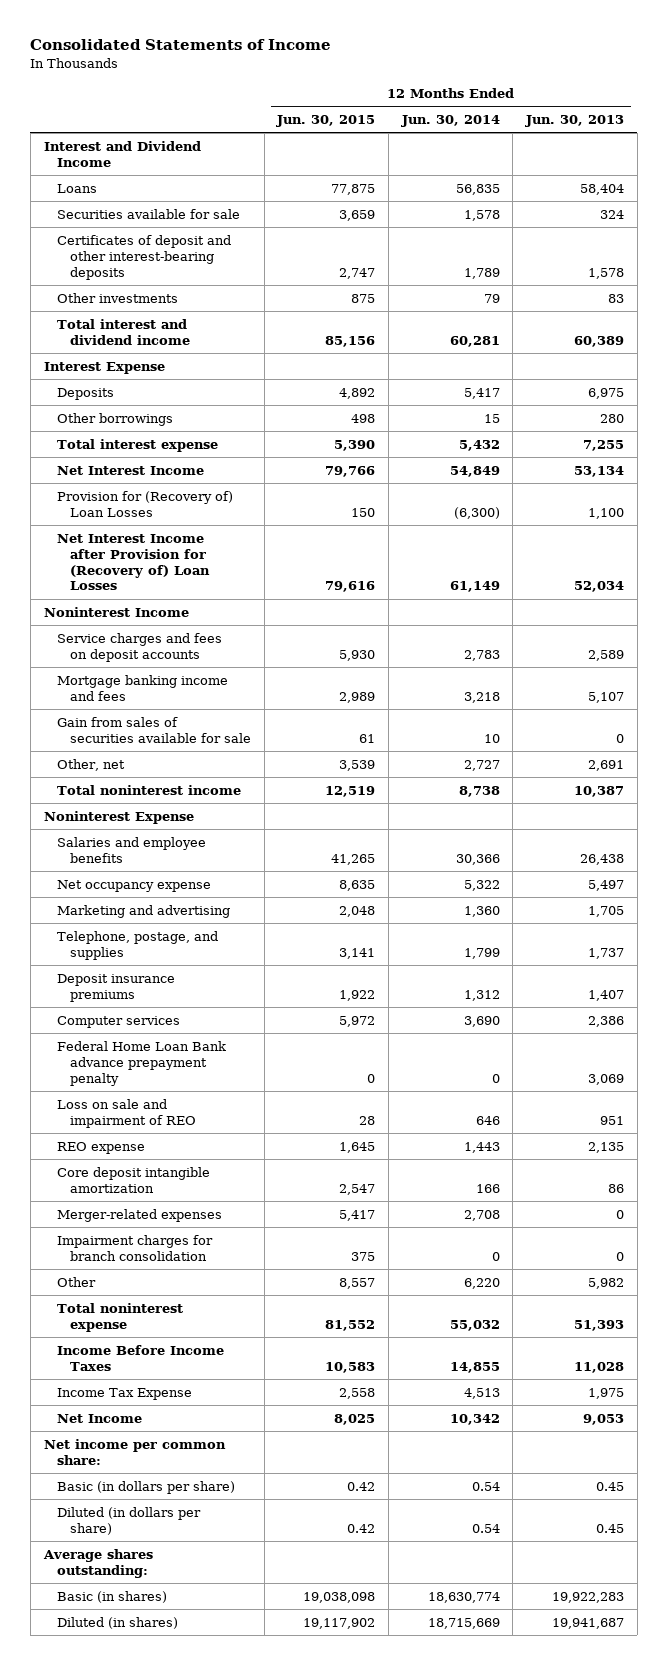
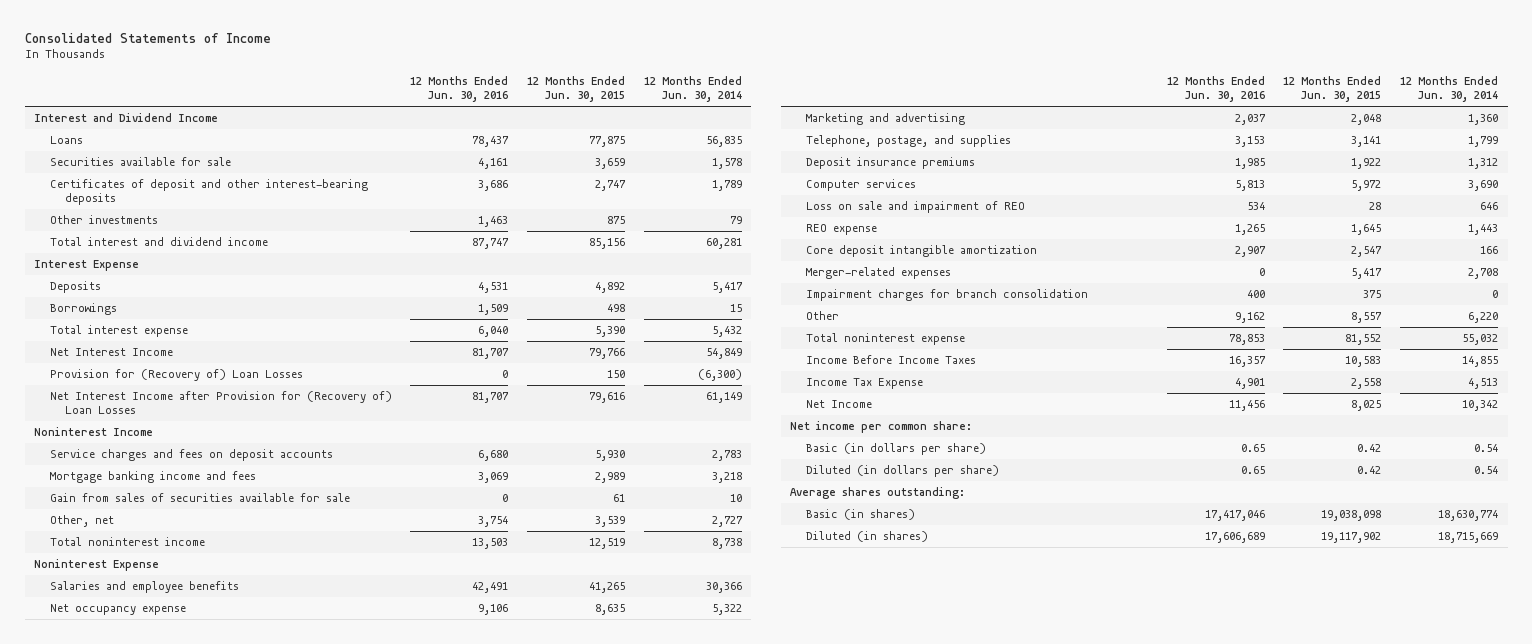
[524,114,624,127] Jun. 30, 2013 -> none
none -> [410,76,509,103] 12 Months Ended Jun. 30, 2016
[56,412,173,426] Other borrowings -> [49,302,117,315] Borrowings
[56,1040,226,1086] Federal Home Loan Bank advance prepayment penalty -> none

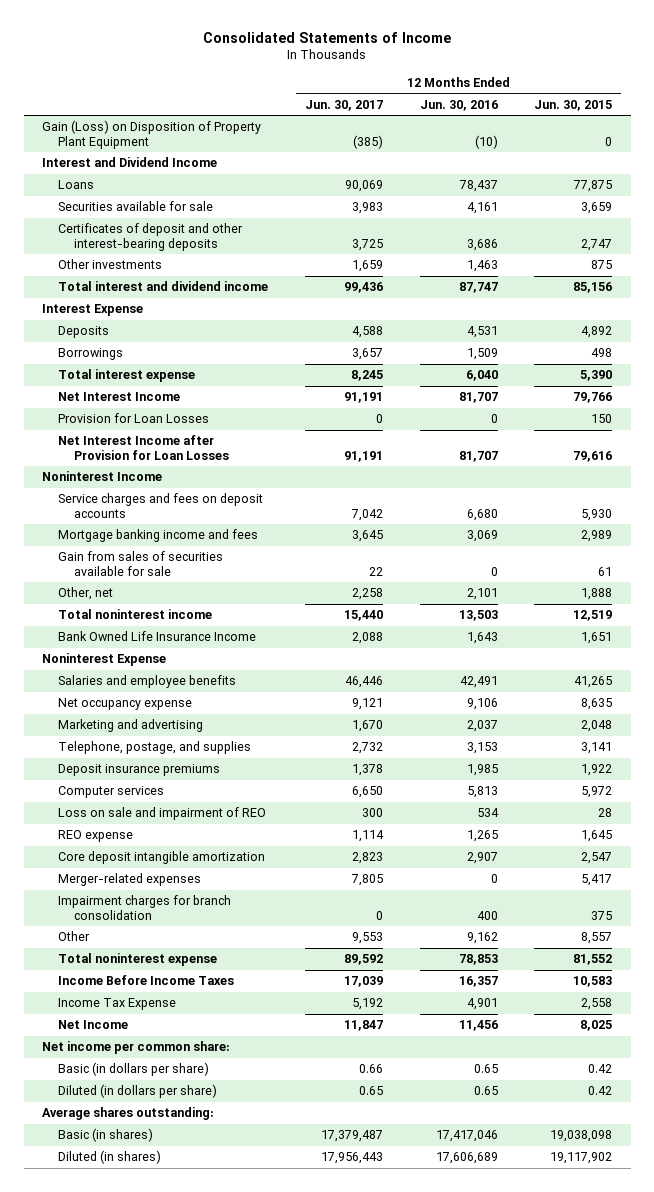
[644,76,743,103] 12 Months Ended Jun. 30, 2014 -> none
none -> [304,99,383,111] Jun. 30, 2017
none -> [42,120,262,149] Gain (Loss) on Disposition of Property Plant Equipment
[49,368,303,381] Provision for (Recovery of) Loan Losses -> [58,413,210,424] Provision for Loan Losses
[49,390,392,415] Net Interest Income after Provision for (Recovery of) Loan Losses -> [58,435,230,460] Net Interest Income after Provision for Loan Losses
[478,515,509,527] 3,754 -> [466,588,498,601] 2,101
[595,515,626,527] 3,539 -> [581,588,613,601] 1,888
none -> [58,631,257,642] Bank Owned Life Insurance Income

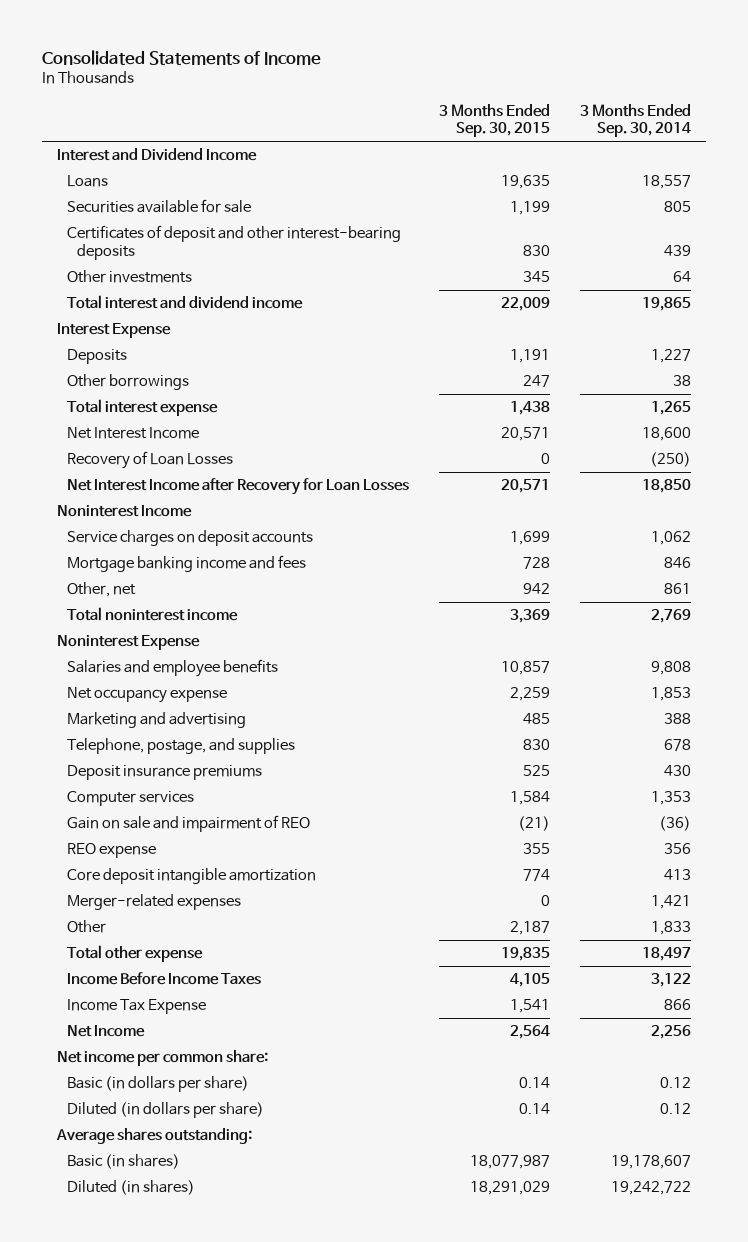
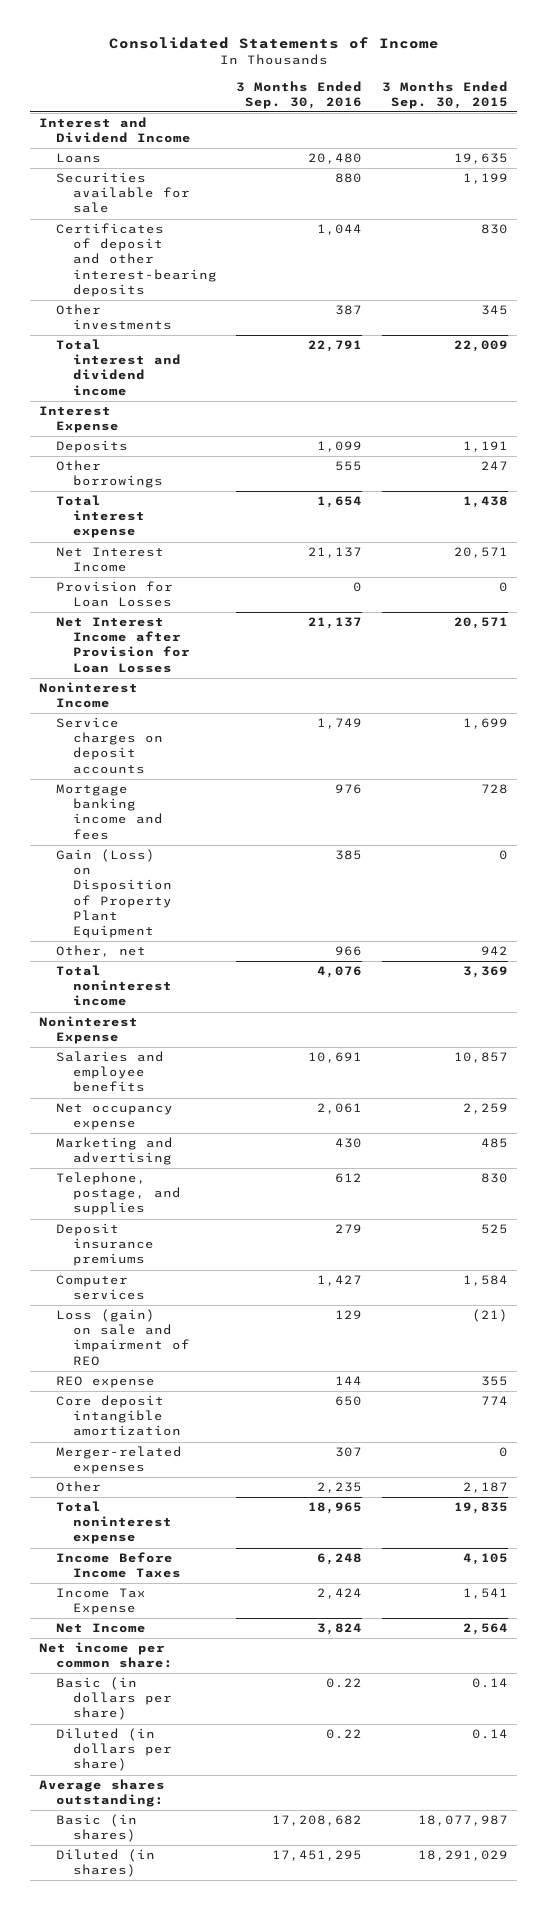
[580,103,692,138] 3 Months Ended Sep. 30, 2014 -> none
none -> [236,80,363,109] 3 Months Ended Sep. 30, 2016
[66,451,233,470] Recovery of Loan Losses -> [56,581,174,608] Provision for Loan Losses
[66,478,409,496] Net Interest Income after Recovery for Loan Losses -> [56,617,191,673] Net Interest Income after Provision for Loan Losses
none -> [56,849,173,938] Gain (Loss) on Disposition of Property Plant Equipment
[66,815,310,833] Gain on sale and impairment of REO -> [56,1309,191,1366] Loss (gain) on sale and impairment of REO
[66,945,203,963] Total other expense -> [56,1501,173,1545] Total noninterest expense

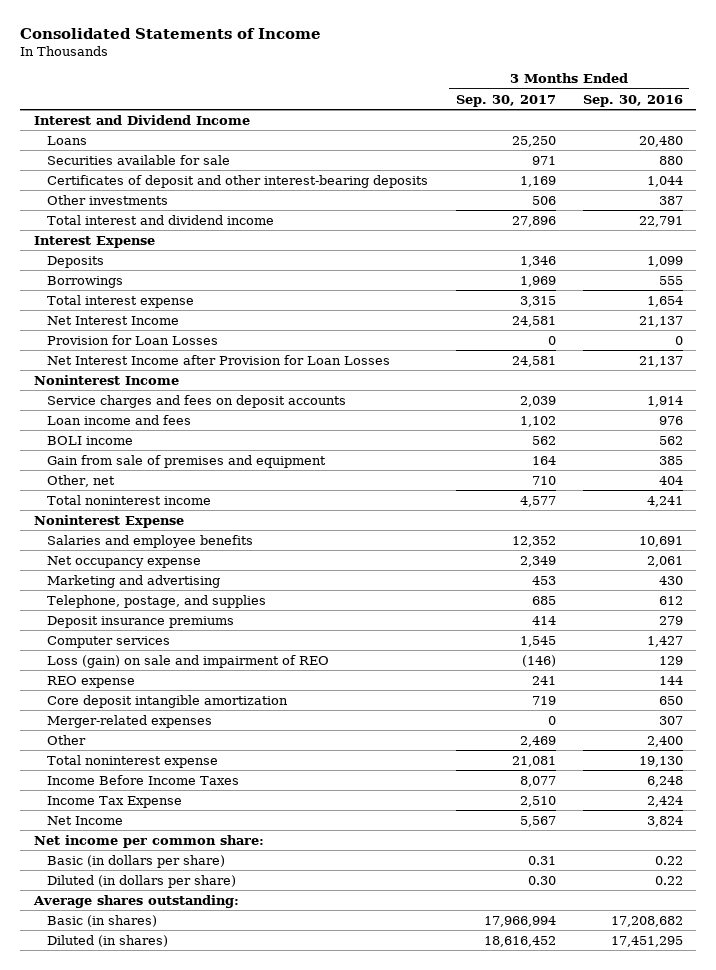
[381,80,508,109] 3 Months Ended Sep. 30, 2015 -> none
none -> [455,94,556,107] Sep. 30, 2017
[56,460,164,489] Other borrowings -> [47,275,124,288] Borrowings
[56,717,164,774] Service charges on deposit accounts -> [47,394,347,408] Service charges and fees on deposit accounts
[317,718,363,730] 1,749 -> [646,395,683,407] 1,914
[56,784,164,840] Mortgage banking income and fees -> [47,414,192,425] Loan income and fees
none -> [47,435,134,445] BOLI income
[56,849,173,938] Gain (Loss) on Disposition of Property Plant Equipment -> [47,454,327,468] Gain from sale of premises and equipment
[335,946,363,957] 966 -> [658,475,683,485] 404
[317,966,363,979] 4,076 -> [646,495,683,507] 4,241
[317,1482,363,1494] 2,235 -> [646,735,683,747] 2,400
[308,1502,363,1515] 18,965 -> [638,755,683,767] 19,130

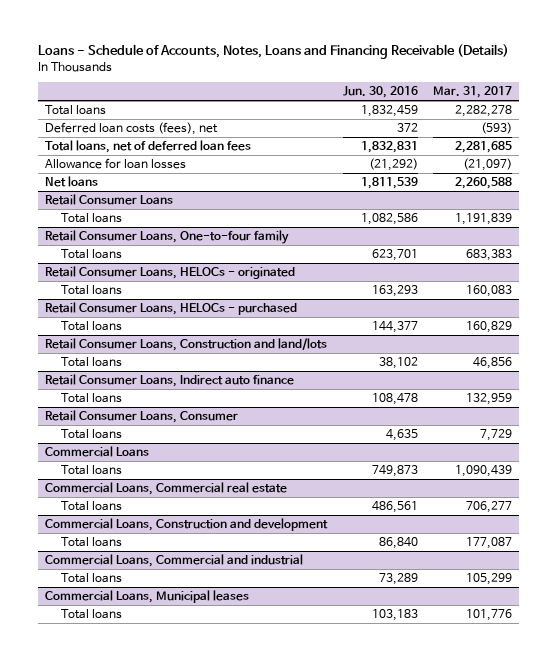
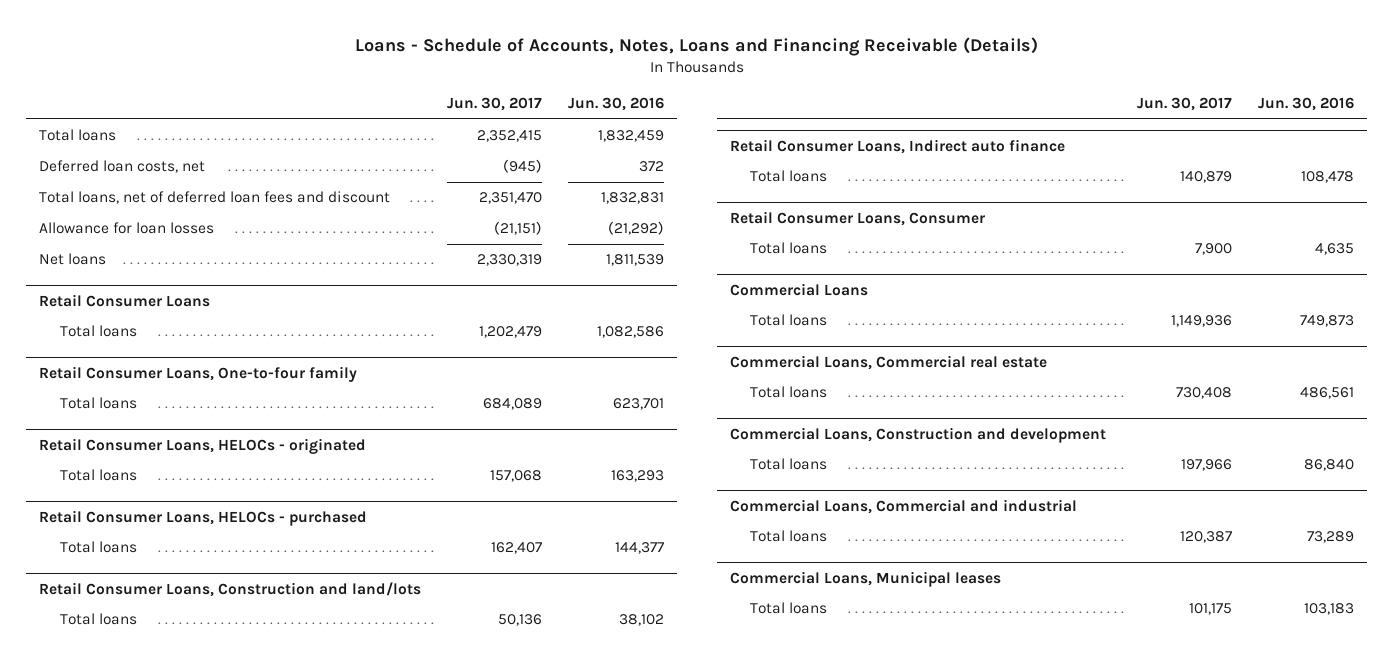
[432,86,512,99] Mar. 31, 2017 -> none
none -> [447,97,543,112] Jun. 30, 2017
[45,122,219,136] Deferred loan costs (fees), net -> [39,160,206,174] Deferred loan costs, net
[45,140,252,154] Total loans, net of deferred loan fees -> [39,191,391,205] Total loans, net of deferred loan fees and discount

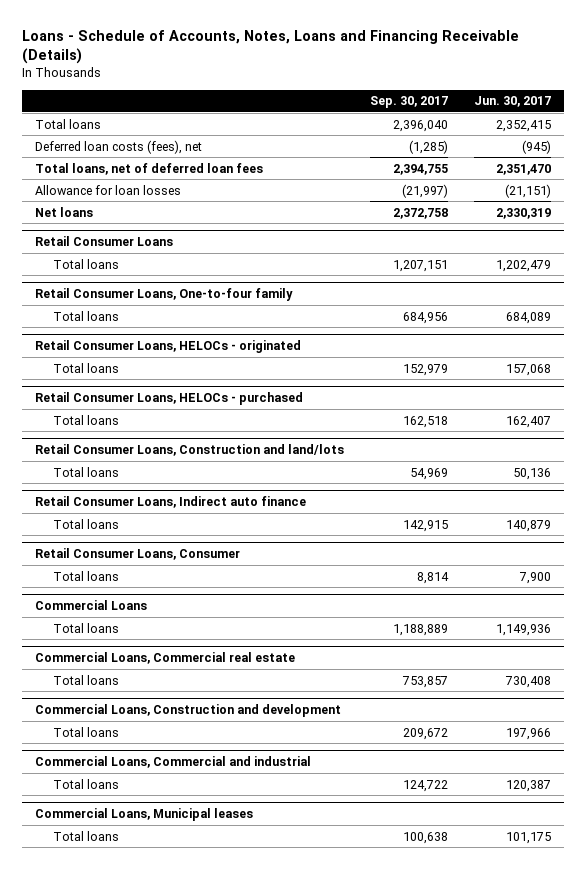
[568,97,665,112] Jun. 30, 2016 -> none
none -> [369,96,448,109] Sep. 30, 2017
[39,160,206,174] Deferred loan costs, net -> [34,139,202,154] Deferred loan costs (fees), net
[39,191,391,205] Total loans, net of deferred loan fees and discount -> [34,162,263,175] Total loans, net of deferred loan fees

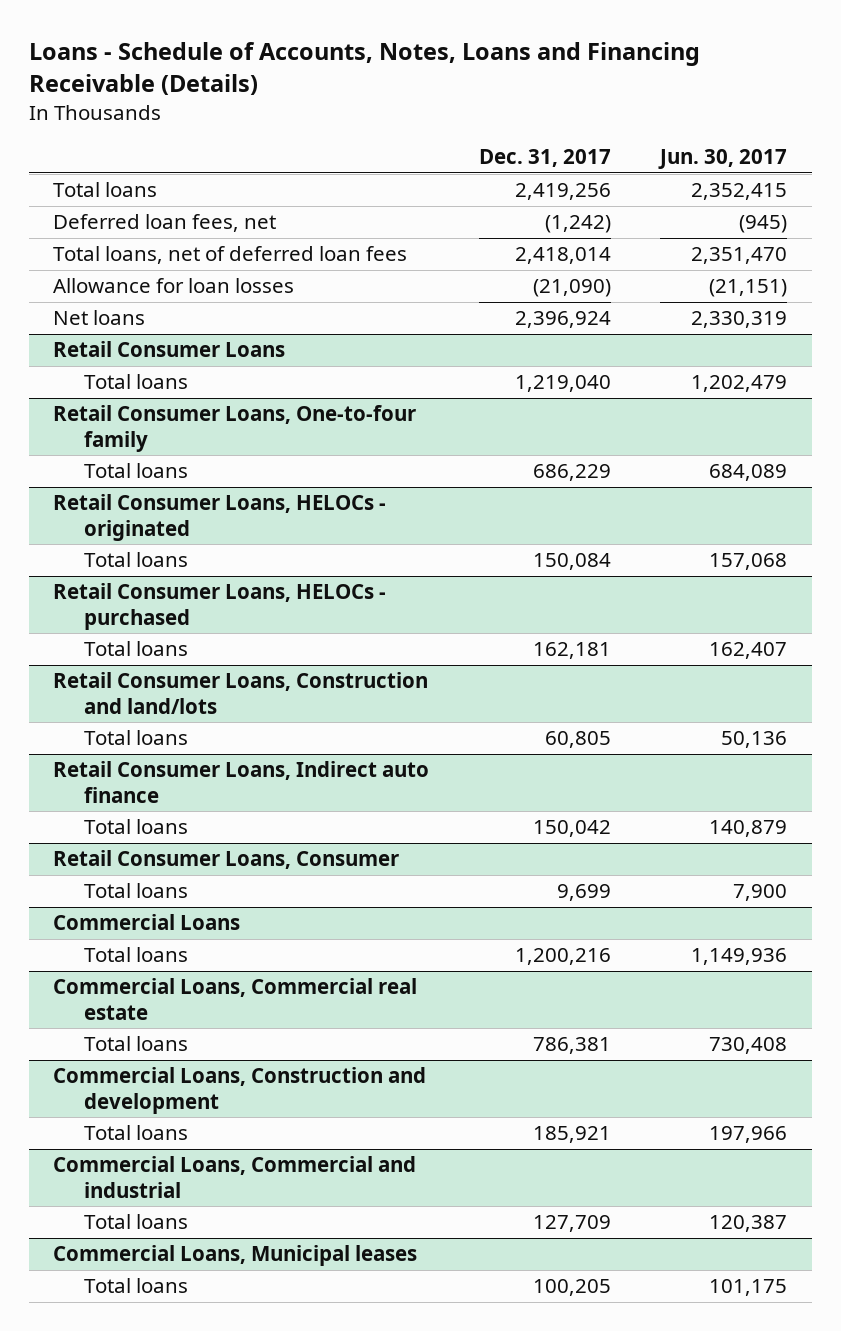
[369,96,448,109] Sep. 30, 2017 -> none
none -> [478,148,611,167] Dec. 31, 2017
[34,139,202,154] Deferred loan costs (fees), net -> [53,214,277,233] Deferred loan fees, net

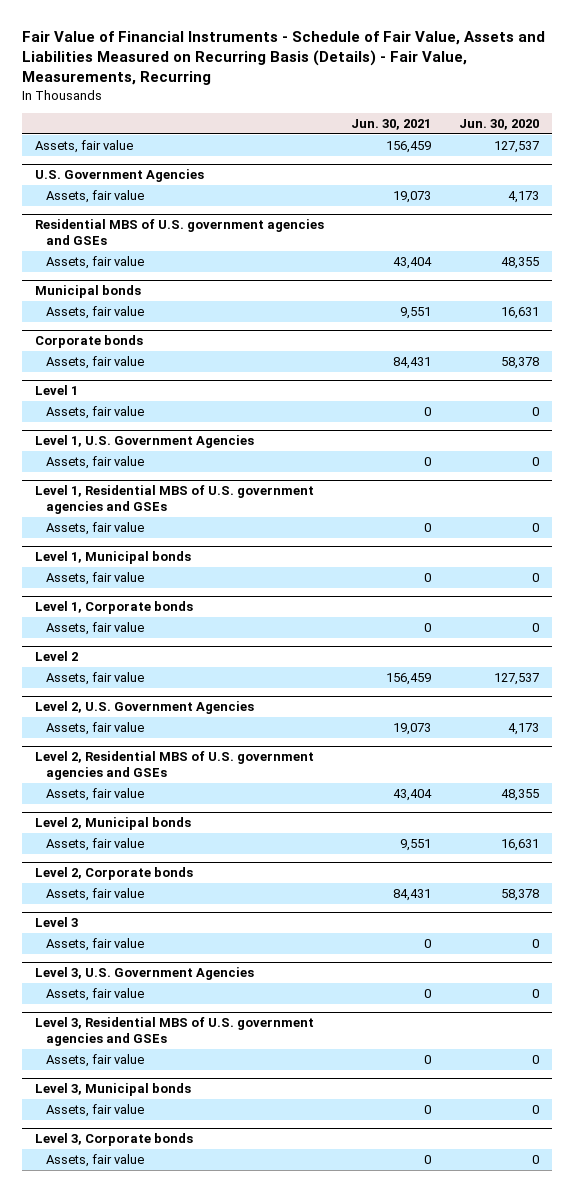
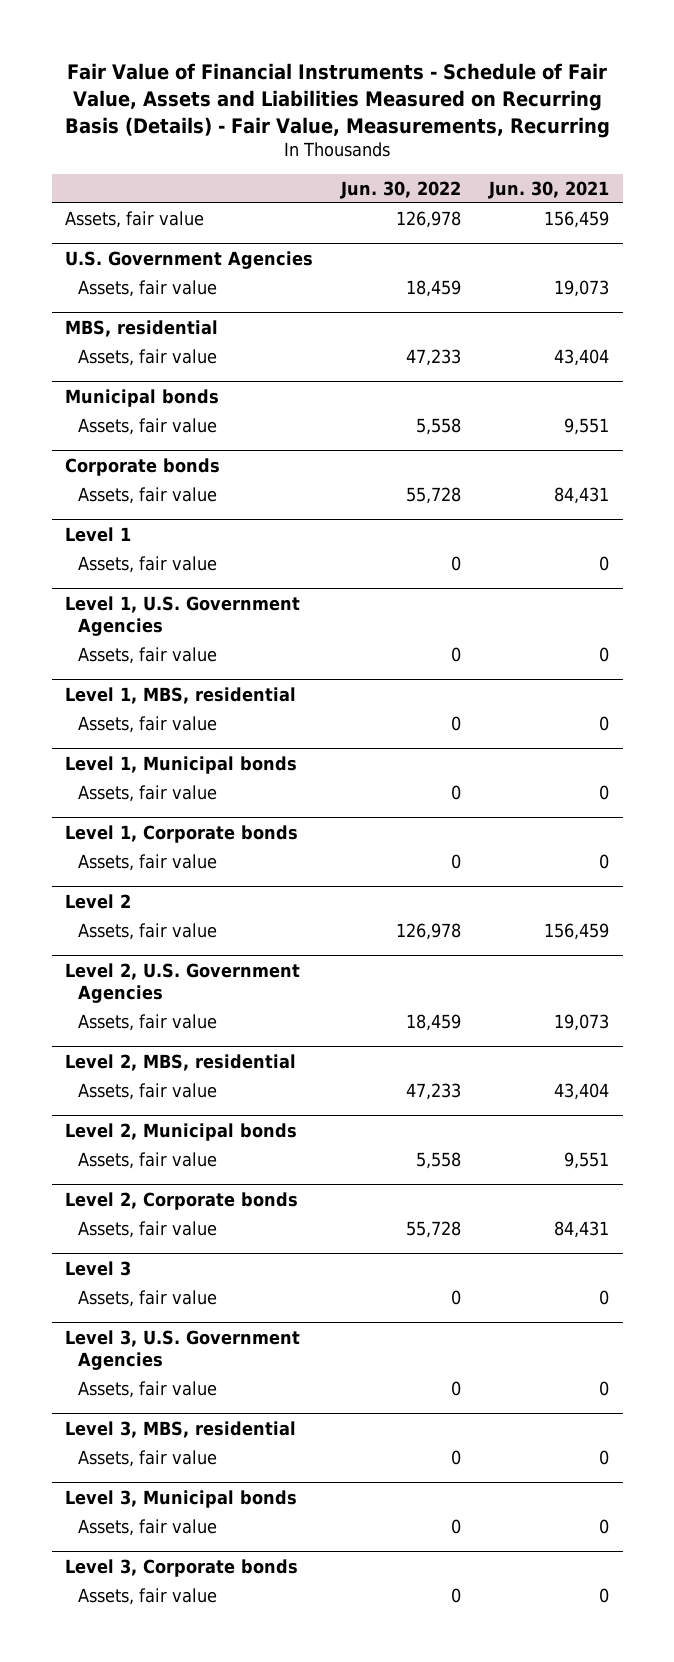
[458,118,539,130] Jun. 30, 2020 -> none
none -> [340,180,462,199] Jun. 30, 2022
[35,219,325,246] Residential MBS of U.S. government agencies and GSEs -> [65,319,219,337] MBS, residential
[35,485,315,515] Level 1, Residential MBS of U.S. government agencies and GSEs -> none
none -> [65,686,297,704] Level 1, MBS, residential
[35,751,315,781] Level 2, Residential MBS of U.S. government agencies and GSEs -> none
none -> [65,1053,297,1071] Level 2, MBS, residential
[35,1017,315,1047] Level 3, Residential MBS of U.S. government agencies and GSEs -> none
none -> [65,1420,297,1438] Level 3, MBS, residential

